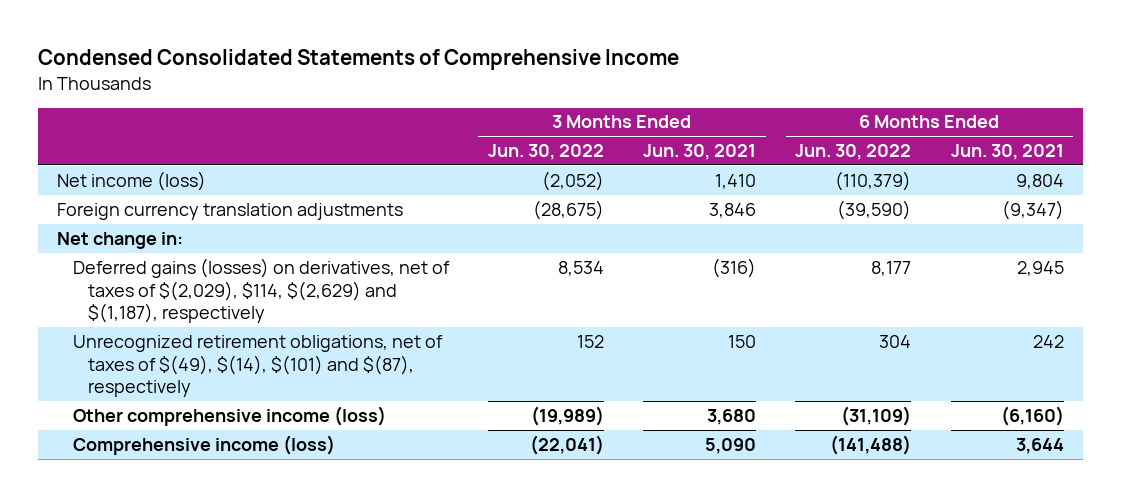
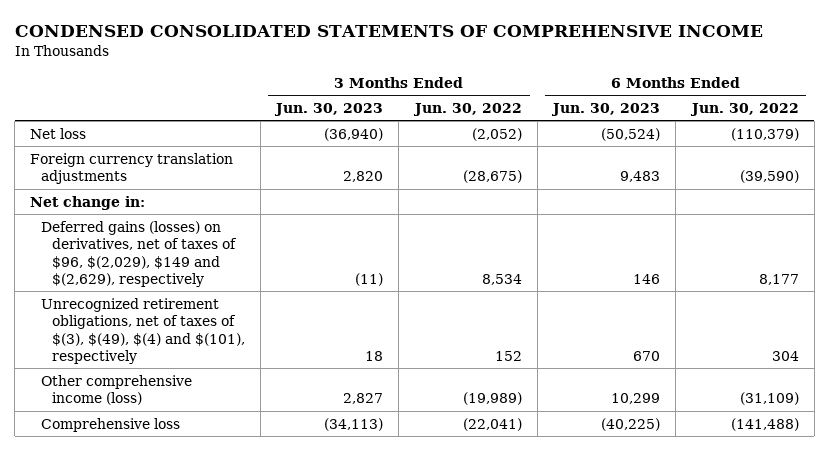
[37,49,679,71] Condensed Consolidated Statements of Comprehensive Income -> [14,24,763,37] CONDENSED CONSOLIDATED STATEMENTS OF COMPREHENSIVE INCOME
[643,143,757,160] Jun. 30, 2021 -> none
[950,143,1064,160] Jun. 30, 2021 -> none
none -> [274,102,384,116] Jun. 30, 2023
none -> [551,102,661,116] Jun. 30, 2023
[57,170,207,191] Net income (loss) -> [30,127,87,139] Net loss
[72,257,450,324] Deferred gains (losses) on derivatives, net of taxes of $(2,029), $114, $(2,629) and $(1,187), respectively -> [41,220,237,288] Deferred gains (losses) on derivatives, net of taxes of $96, $(2,029), $149 and $(2,629), respectively
[72,334,443,398] Unrecognized retirement obligations, net of taxes of $(49), $(14), $(101) and $(87), respectively -> [41,297,245,365] Unrecognized retirement obligations, net of taxes of $(3), $(49), $(4) and $(101), respectively
[72,434,335,455] Comprehensive income (loss) -> [41,417,181,432] Comprehensive loss

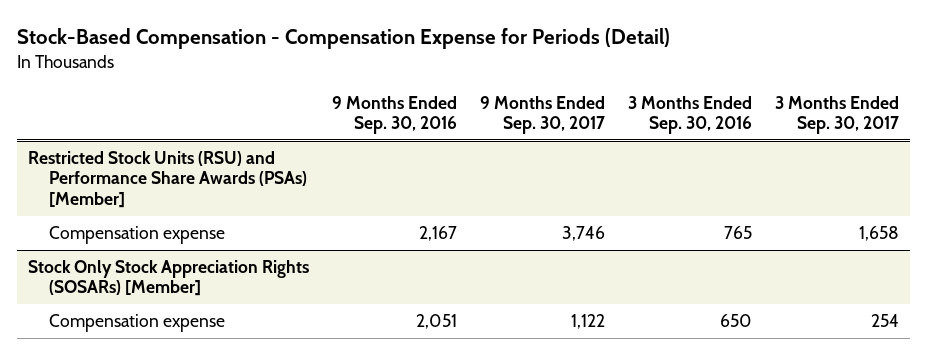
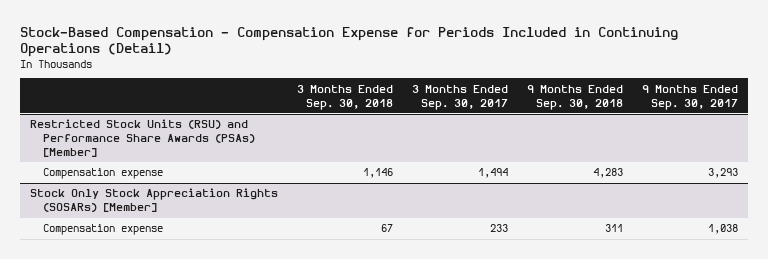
[16,28,670,50] Stock-Based Compensation - Compensation Expense for Periods (Detail) -> [20,26,679,58] Stock-Based Compensation - Compensation Expense for Periods Included in Continuing Operations (Detail)
[331,95,457,135] 9 Months Ended Sep. 30, 2016 -> none
[627,95,752,135] 3 Months Ended Sep. 30, 2016 -> none
none -> [296,84,393,110] 3 Months Ended Sep. 30, 2018
none -> [526,84,623,110] 9 Months Ended Sep. 30, 2018
[561,226,605,242] 3,746 -> [708,168,739,179] 3,293
[858,226,899,242] 1,658 -> [477,168,508,179] 1,494
[570,314,605,330] 1,122 -> [708,224,739,235] 1,038
[870,314,899,328] 254 -> [489,224,508,233] 233

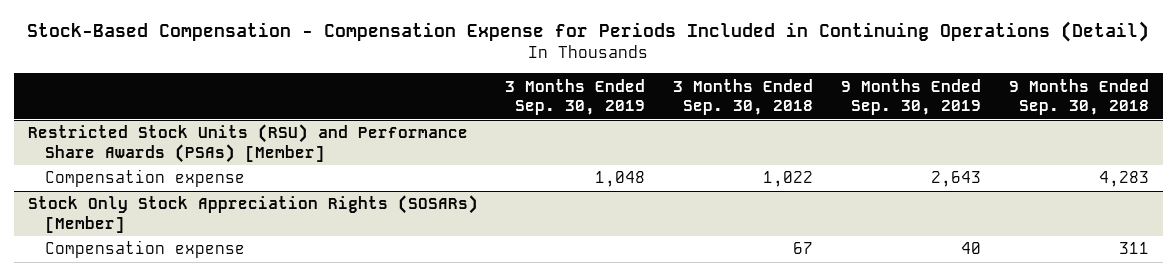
[411,84,508,110] 3 Months Ended Sep. 30, 2017 -> none
[642,84,739,110] 9 Months Ended Sep. 30, 2017 -> none
none -> [505,78,646,116] 3 Months Ended Sep. 30, 2019
none -> [840,78,981,116] 9 Months Ended Sep. 30, 2019
[362,168,393,179] 1,146 -> [763,171,814,188] 1,022

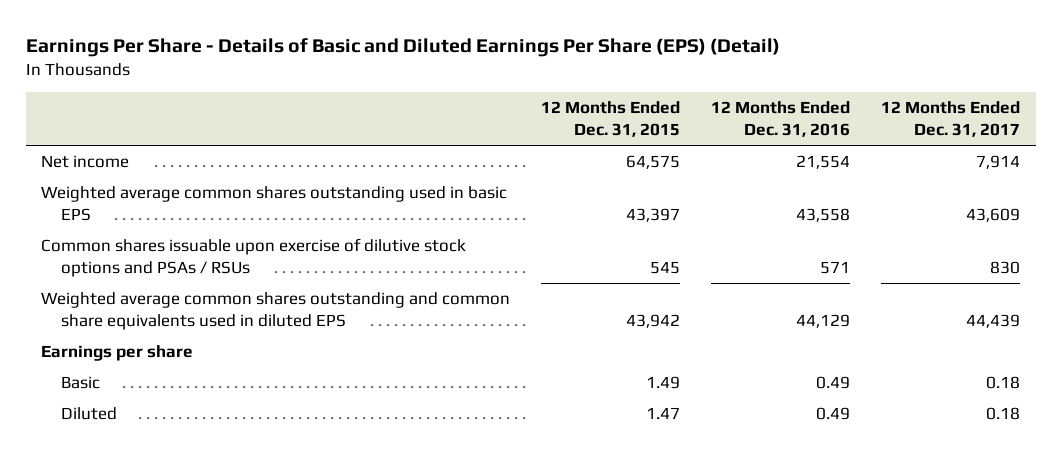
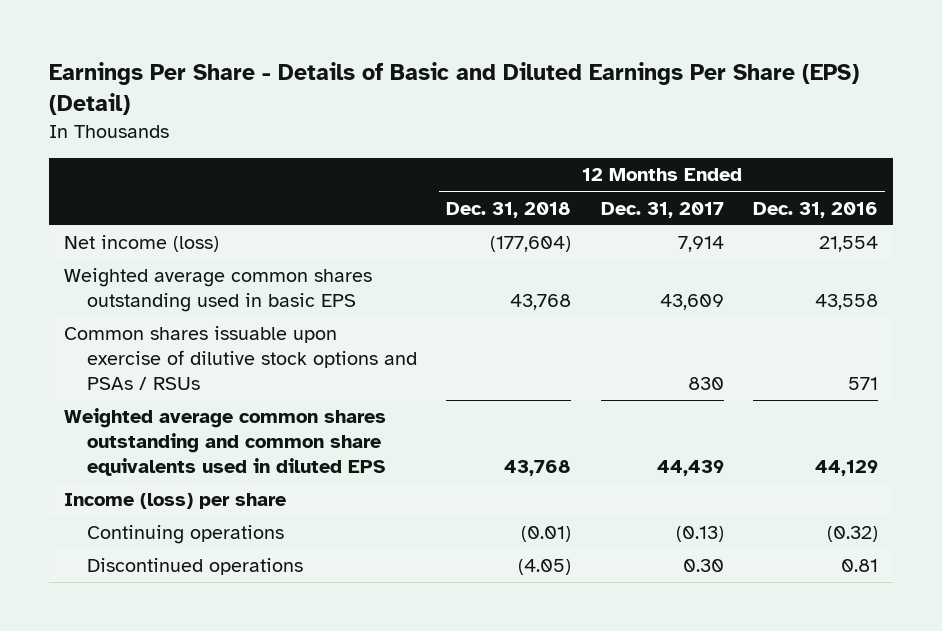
[541,101,681,138] 12 Months Ended Dec. 31, 2015 -> none
none -> [446,201,572,218] Dec. 31, 2018
[41,154,130,168] Net income -> [63,235,219,253] Net income (loss)
[61,375,101,389] Basic -> none
[61,406,118,420] Diluted -> none
[41,344,194,361] Earnings per share -> [63,493,286,510] Income (loss) per share
none -> [87,525,285,545] Continuing operations
none -> [87,558,304,576] Discontinued operations

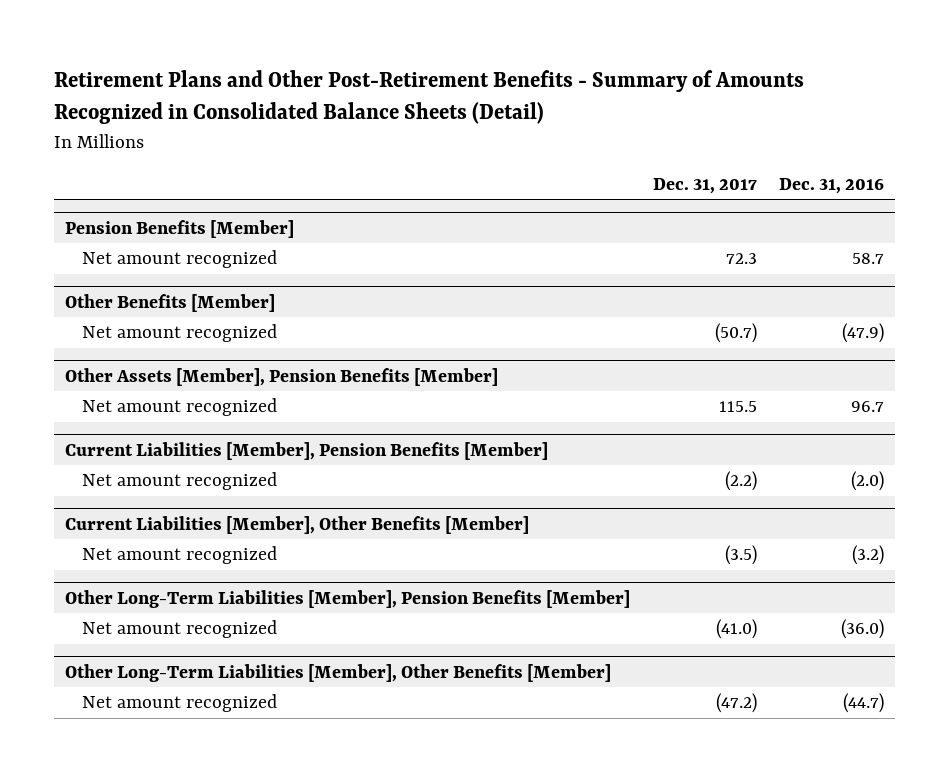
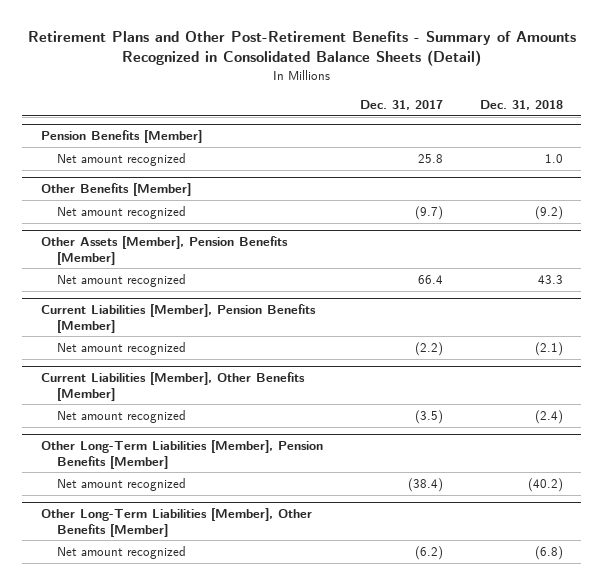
[778,178,884,195] Dec. 31, 2016 -> none
none -> [479,99,563,110] Dec. 31, 2018
[725,253,757,265] 72.3 -> [417,153,443,163] 25.8
[714,323,757,344] (50.7) -> [414,205,443,220] (9.7)
[718,401,757,413] 115.5 -> [417,274,443,284] 66.4
[715,619,757,640] (41.0) -> [407,477,443,492] (38.4)
[715,693,757,714] (47.2) -> [414,545,443,560] (6.2)

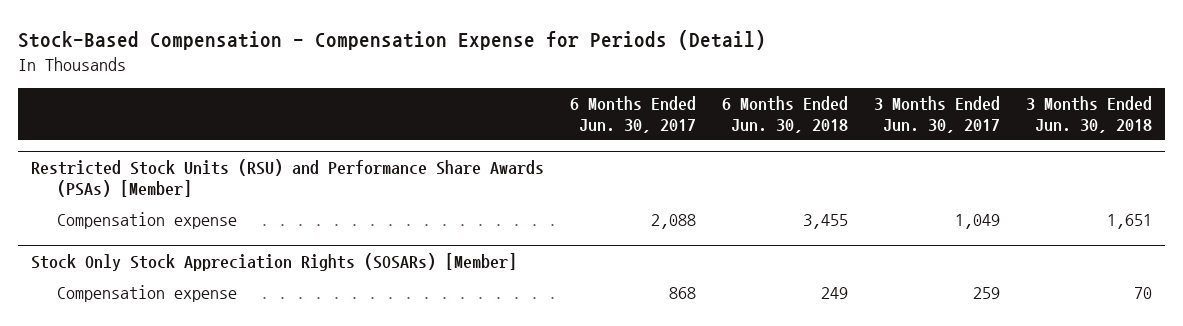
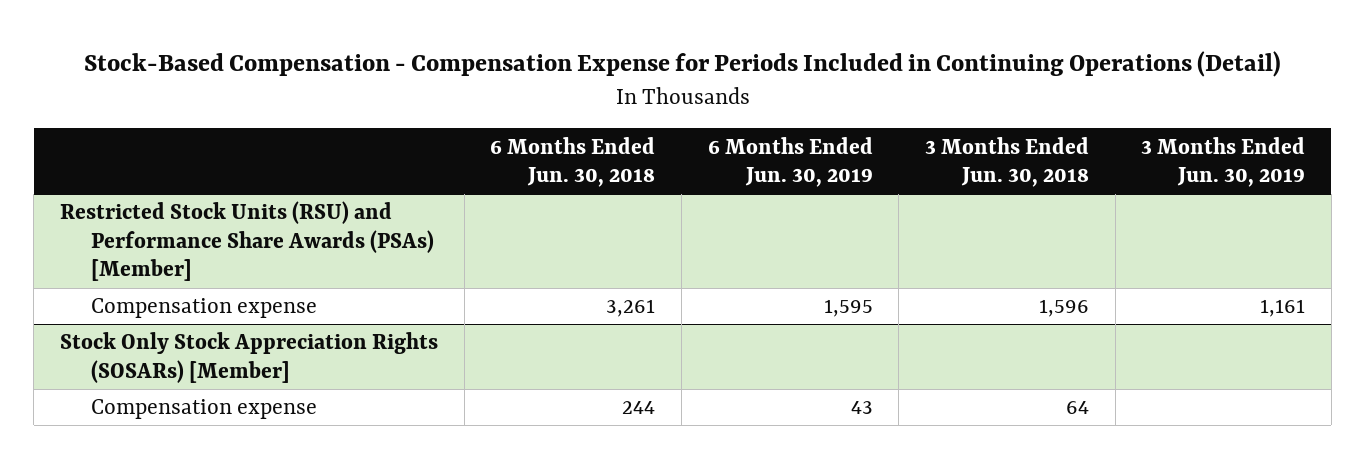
[17,29,766,50] Stock-Based Compensation - Compensation Expense for Periods (Detail) -> [83,51,1281,78] Stock-Based Compensation - Compensation Expense for Periods Included in Continuing Operations (Detail)
[569,95,696,134] 6 Months Ended Jun. 30, 2017 -> none
[874,95,1001,134] 3 Months Ended Jun. 30, 2017 -> none
none -> [707,136,873,188] 6 Months Ended Jun. 30, 2019
none -> [1141,136,1306,188] 3 Months Ended Jun. 30, 2019
[803,214,849,230] 3,455 -> [606,299,656,318] 3,261
[1107,214,1153,230] 1,651 -> [1038,299,1089,318] 1,596
[821,287,849,300] 249 -> [622,401,656,415] 244
[1134,287,1153,300] 70 -> [1065,401,1089,415] 64

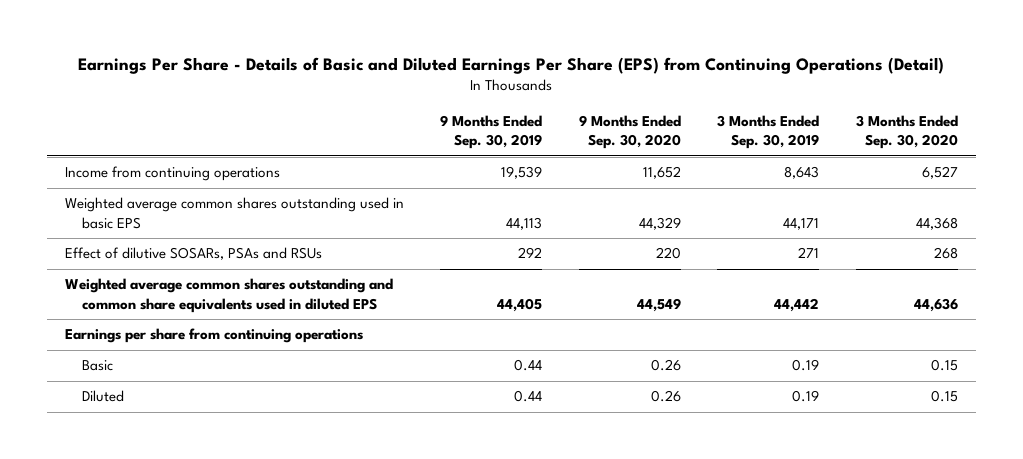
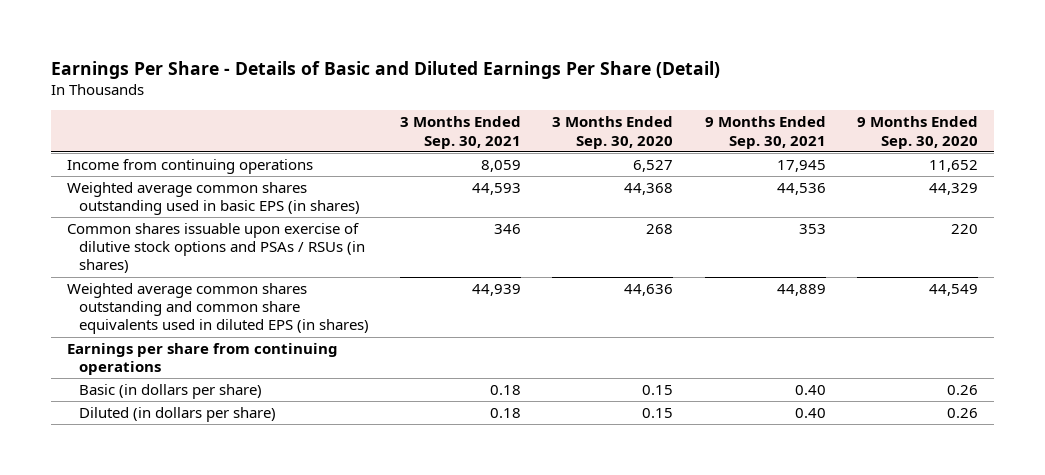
[78,57,945,75] Earnings Per Share - Details of Basic and Diluted Earnings Per Share (EPS) from Continuing Operations (Detail) -> [51,60,721,79] Earnings Per Share - Details of Basic and Diluted Earnings Per Share (Detail)
[440,114,543,150] 9 Months Ended Sep. 30, 2019 -> none
[717,114,820,150] 3 Months Ended Sep. 30, 2019 -> none
none -> [399,116,521,149] 3 Months Ended Sep. 30, 2021
none -> [704,116,826,149] 9 Months Ended Sep. 30, 2021
[64,197,404,229] Weighted average common shares outstanding used in basic EPS -> [66,182,360,216] Weighted average common shares outstanding used in basic EPS (in shares)
[64,247,322,261] Effect of dilutive SOSARs, PSAs and RSUs -> [66,223,365,274] Common shares issuable upon exercise of dilutive stock options and PSAs / RSUs (in shares)
[64,278,393,313] Weighted average common shares outstanding and common share equivalents used in diluted EPS -> [66,283,369,335] Weighted average common shares outstanding and common share equivalents used in diluted EPS (in shares)
[81,360,113,372] Basic -> [78,384,262,400] Basic (in dollars per share)
[81,390,124,403] Diluted -> [78,407,276,423] Diluted (in dollars per share)

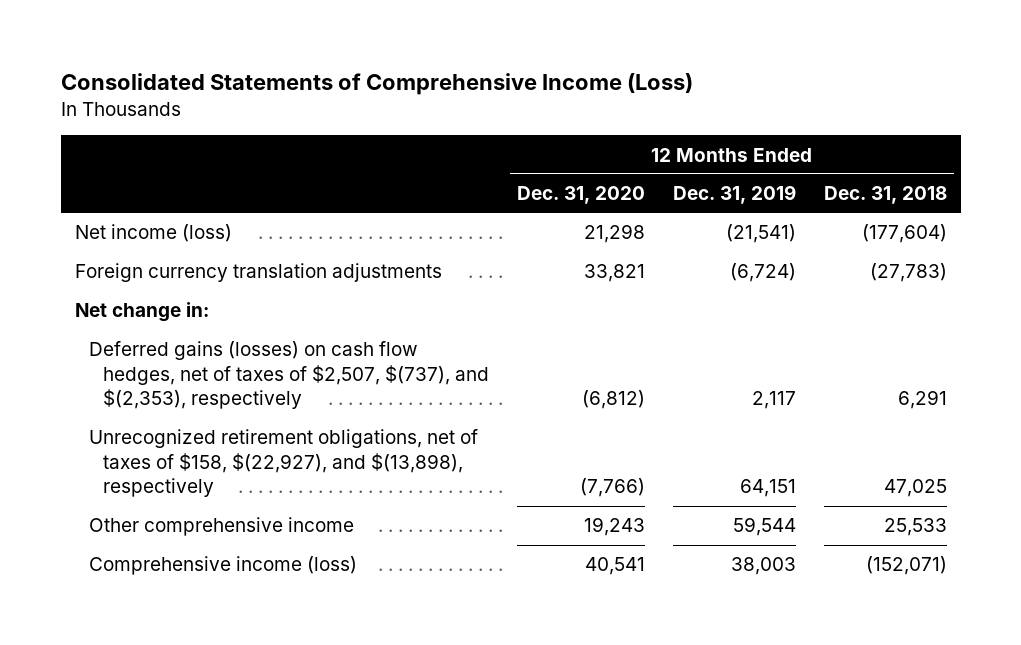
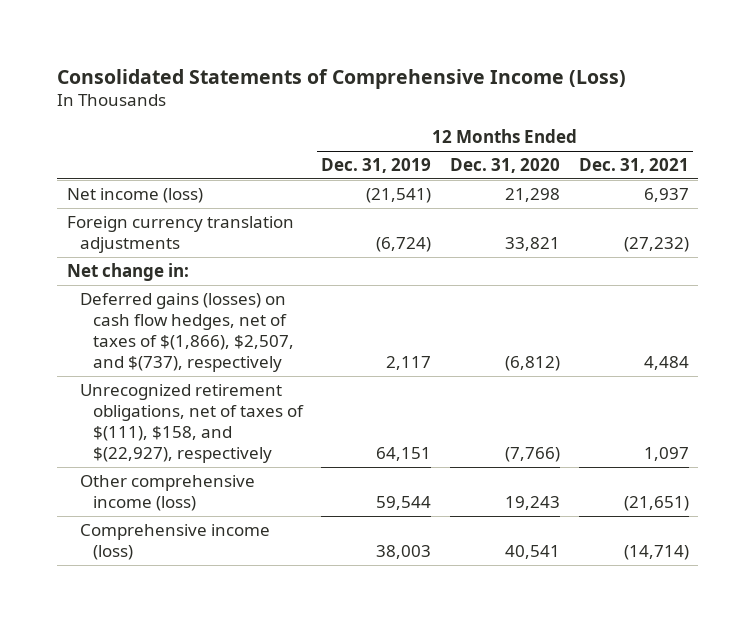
[823,186,947,205] Dec. 31, 2018 -> none
none -> [578,158,689,174] Dec. 31, 2021
[88,341,490,410] Deferred gains (losses) on cash flow hedges, net of taxes of $2,507, $(737), and $(2,353), respectively -> [79,293,294,373] Deferred gains (losses) on cash flow hedges, net of taxes of $(1,866), $2,507, and $(737), respectively
[88,429,478,498] Unrecognized retirement obligations, net of taxes of $158, $(22,927), and $(13,898), respectively -> [79,384,304,464] Unrecognized retirement obligations, net of taxes of $(111), $158, and $(22,927), respectively
[88,517,354,537] Other comprehensive income -> [79,475,255,512] Other comprehensive income (loss)

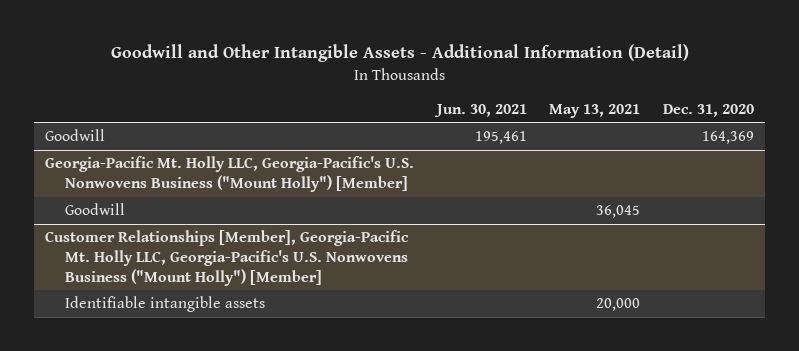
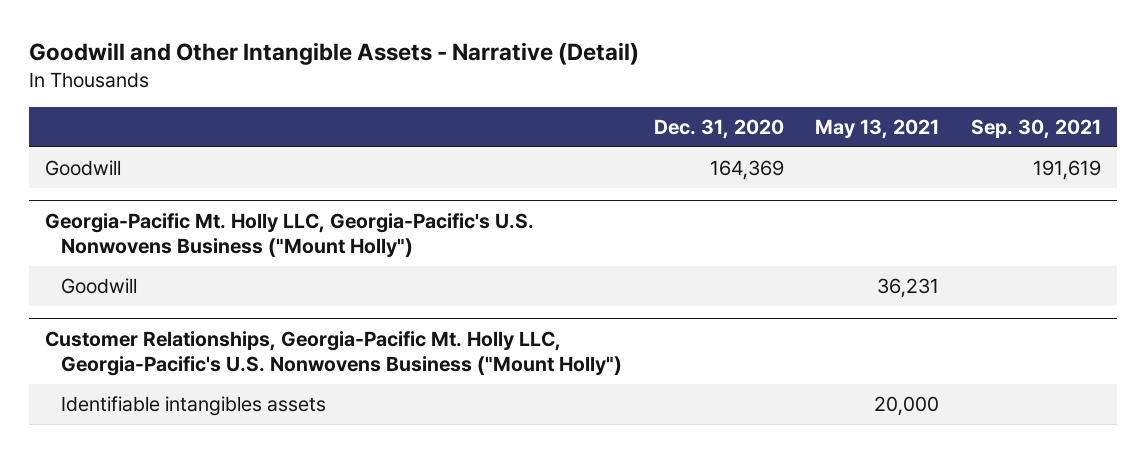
[110,44,689,63] Goodwill and Other Intangible Assets - Additional Information (Detail) -> [28,41,639,65] Goodwill and Other Intangible Assets - Narrative (Detail)
[433,103,527,117] Jun. 30, 2021 -> none
none -> [971,118,1102,139] Sep. 30, 2021
[45,156,415,193] Georgia-Pacific Mt. Holly LLC, Georgia-Pacific's U.S. Nonwovens Business ("Mount Holly") [Member] -> [44,212,534,257] Georgia-Pacific Mt. Holly LLC, Georgia-Pacific's U.S. Nonwovens Business ("Mount Holly")
[596,205,641,219] 36,045 -> [877,278,940,299] 36,231
[45,230,410,286] Customer Relationships [Member], Georgia-Pacific Mt. Holly LLC, Georgia-Pacific's U.S. Nonwovens Business ("Mount Holly") [Member] -> [44,330,622,376] Customer Relationships, Georgia-Pacific Mt. Holly LLC, Georgia-Pacific's U.S. Nonwovens Business ("Mount Holly")
[64,296,265,313] Identifiable intangible assets -> [60,396,326,417] Identifiable intangibles assets

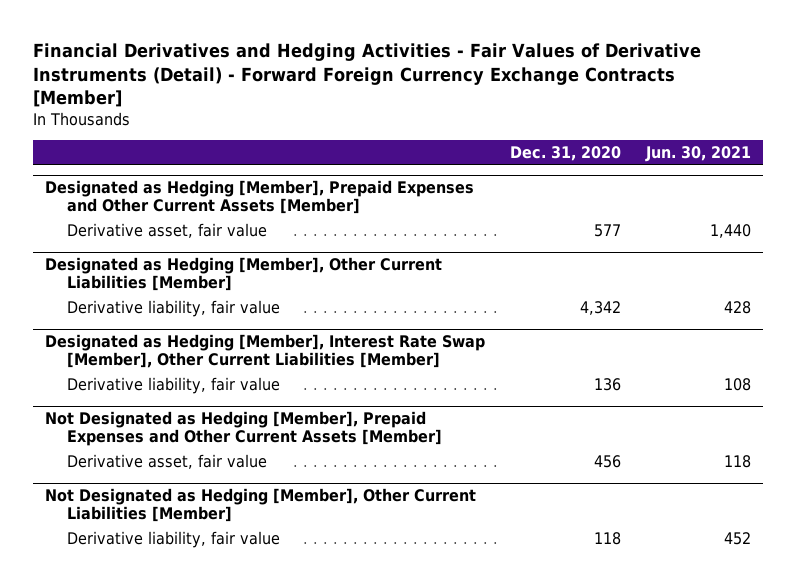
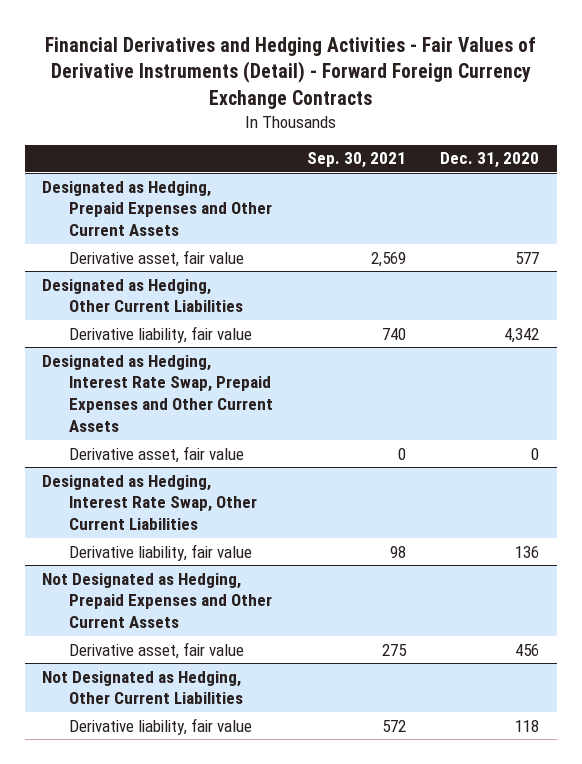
[33,42,702,108] Financial Derivatives and Hedging Activities - Fair Values of Derivative Instruments (Detail) - Forward Foreign Currency Exchange Contracts [Member] -> [44,36,536,109] Financial Derivatives and Hedging Activities - Fair Values of Derivative Instruments (Detail) - Forward Foreign Currency Exchange Contracts
[644,146,751,163] Jun. 30, 2021 -> none
none -> [307,152,407,169] Sep. 30, 2021
[45,179,475,215] Designated as Hedging [Member], Prepaid Expenses and Other Current Assets [Member] -> [42,180,273,237] Designated as Hedging, Prepaid Expenses and Other Current Assets
[45,256,443,292] Designated as Hedging [Member], Other Current Liabilities [Member] -> [42,278,244,313] Designated as Hedging, Other Current Liabilities
none -> [42,354,274,433] Designated as Hedging, Interest Rate Swap, Prepaid Expenses and Other Current Assets
none -> [69,445,245,463] Derivative asset, fair value
[45,333,486,369] Designated as Hedging [Member], Interest Rate Swap [Member], Other Current Liabilities [Member] -> [42,474,258,531] Designated as Hedging, Interest Rate Swap, Other Current Liabilities
[45,410,442,447] Not Designated as Hedging [Member], Prepaid Expenses and Other Current Assets [Member] -> [42,572,273,629] Not Designated as Hedging, Prepaid Expenses and Other Current Assets
[45,487,477,523] Not Designated as Hedging [Member], Other Current Liabilities [Member] -> [42,670,244,705] Not Designated as Hedging, Other Current Liabilities

